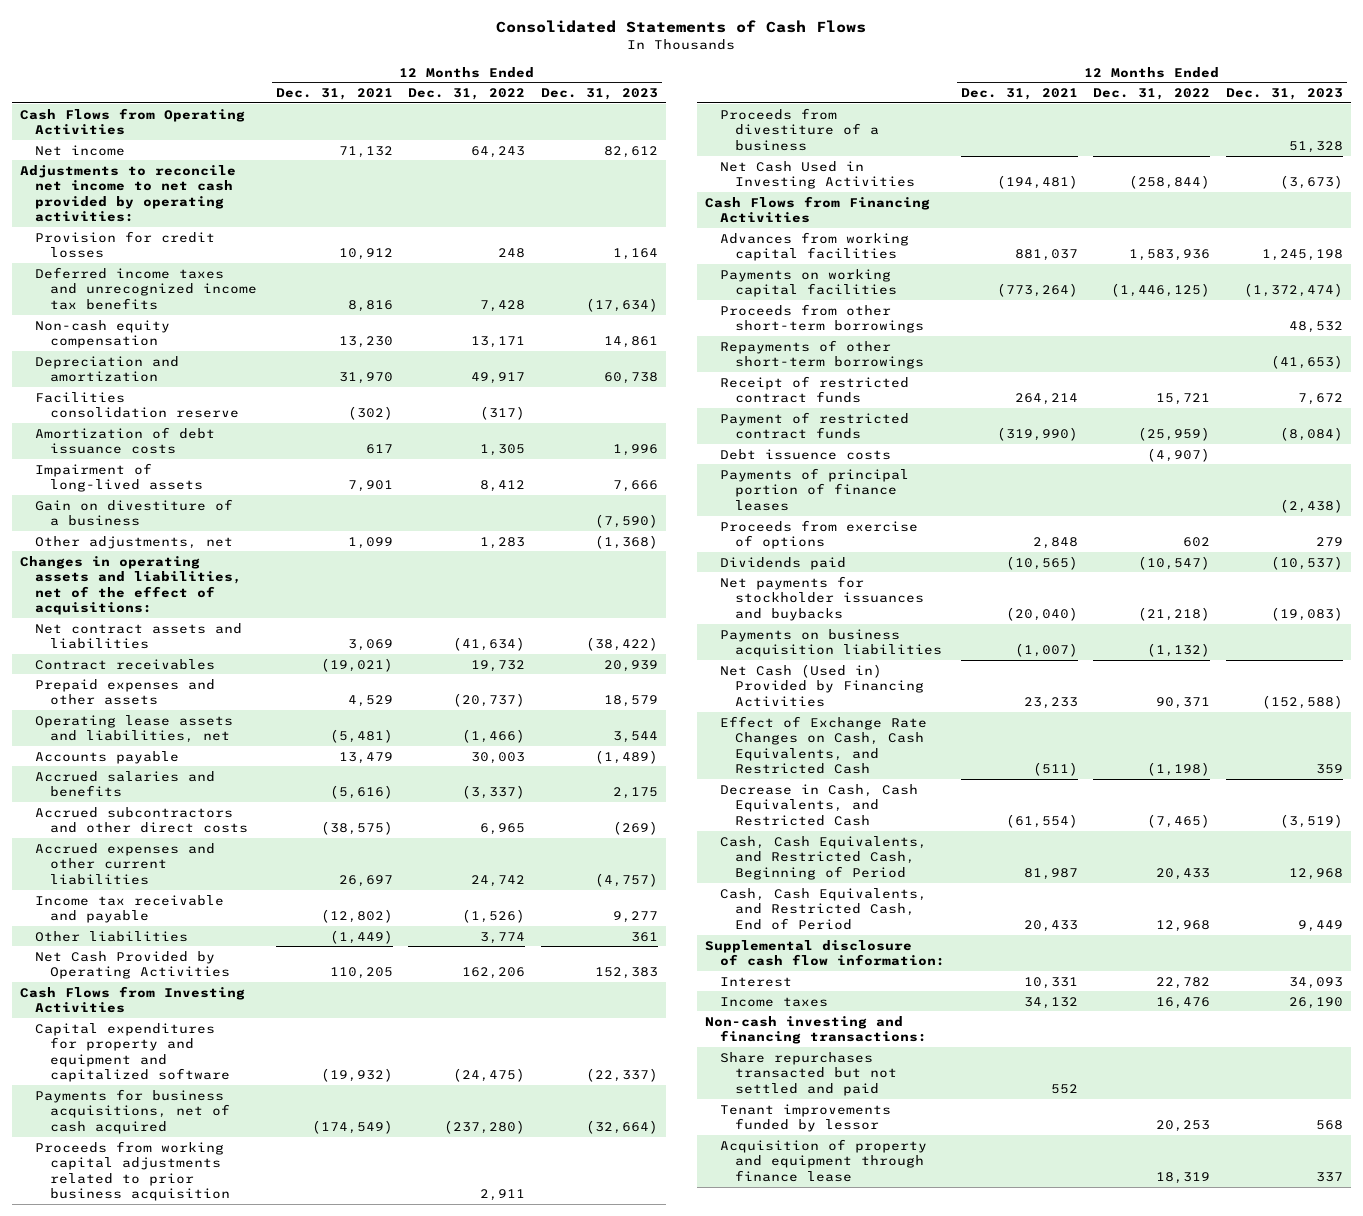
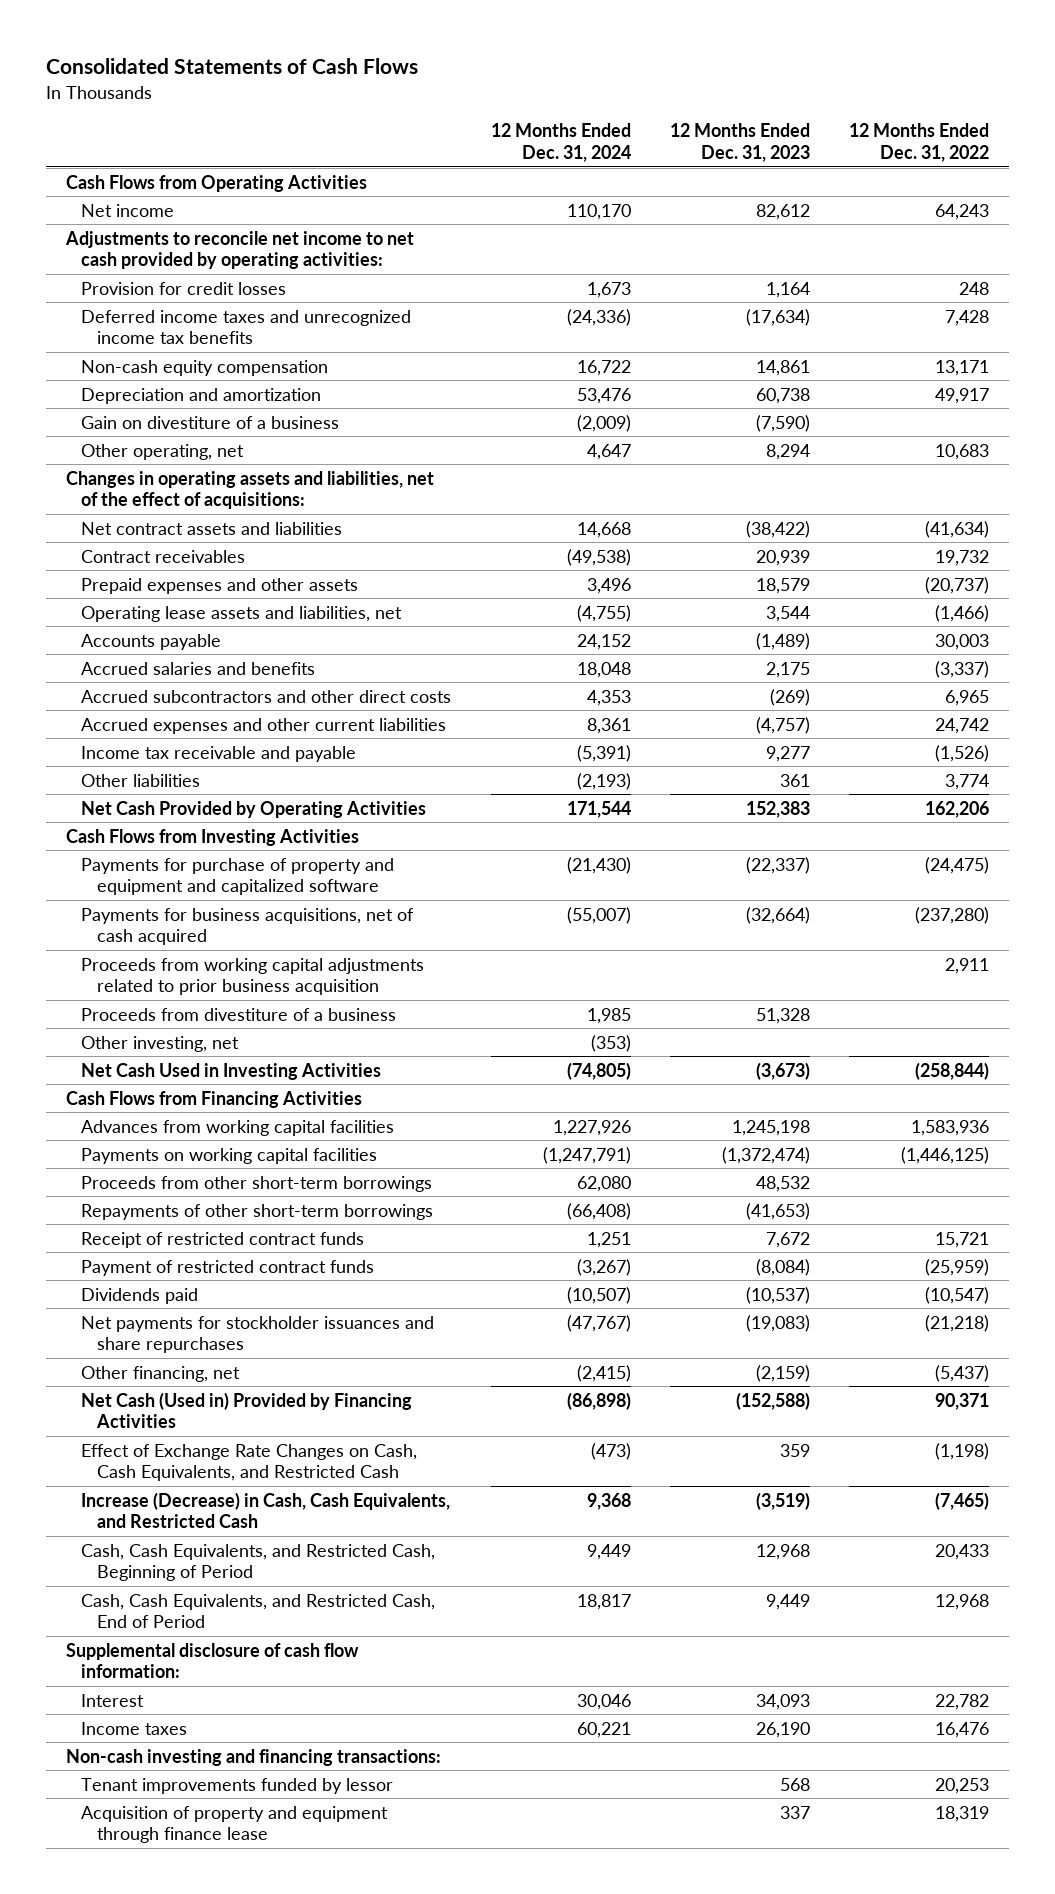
[275,88,393,101] Dec. 31, 2021 -> none
none -> [490,123,631,163] 12 Months Ended Dec. 31, 2024
[35,391,240,419] Facilities consolidation reserve -> none
[35,426,216,455] Amortization of debt issuance costs -> none
[35,462,204,493] Impairment of long-lived assets -> none
[35,535,234,549] Other adjustments, net -> [81,443,245,460] Other operating, net
[480,536,526,549] 1,283 -> [935,443,990,460] 10,683
[594,534,658,549] (1,368) -> [765,443,810,460] 8,294
[35,1022,231,1083] Capital expenditures for property and equipment and capitalized software -> [81,857,395,896] Payments for purchase of property and equipment and capitalized software
none -> [81,1035,240,1052] Other investing, net
[720,448,892,460] Debt issuence costs -> none
[720,467,910,511] Payments of principal portion of finance leases -> none
[720,519,919,550] Proceeds from exercise of options -> none
[720,628,942,658] Payments on business acquisition liabilities -> none
[720,575,924,621] Net payments for stockholder issuances and buybacks -> [81,1315,435,1354] Net payments for stockholder issuances and share repurchases
none -> [81,1365,241,1382] Other financing, net
[720,783,919,826] Decrease in Cash, Cash Equivalents, and Restricted Cash -> [81,1491,451,1529] Increase (Decrease) in Cash, Cash Equivalents, and Restricted Cash
[720,1051,897,1096] Share repurchases transacted but not settled and paid -> none

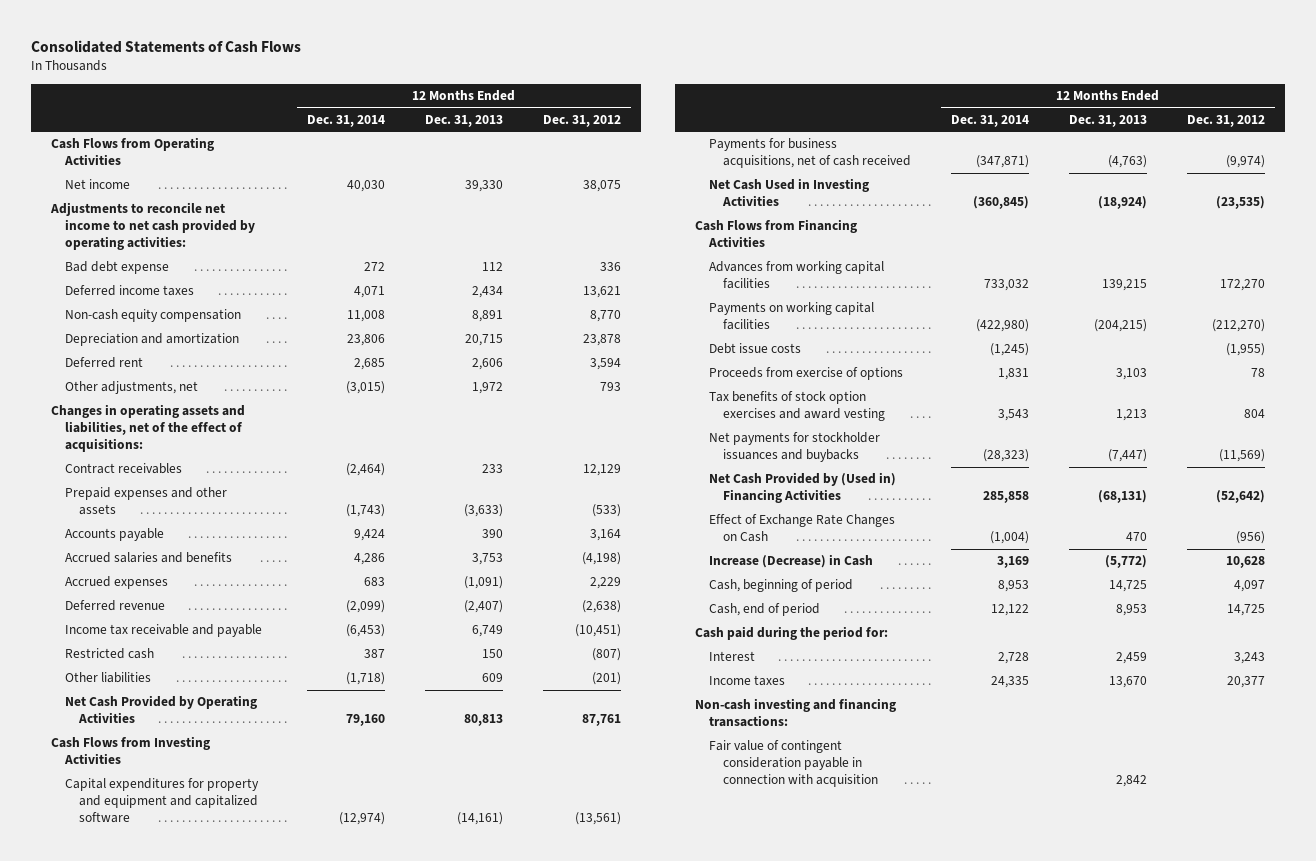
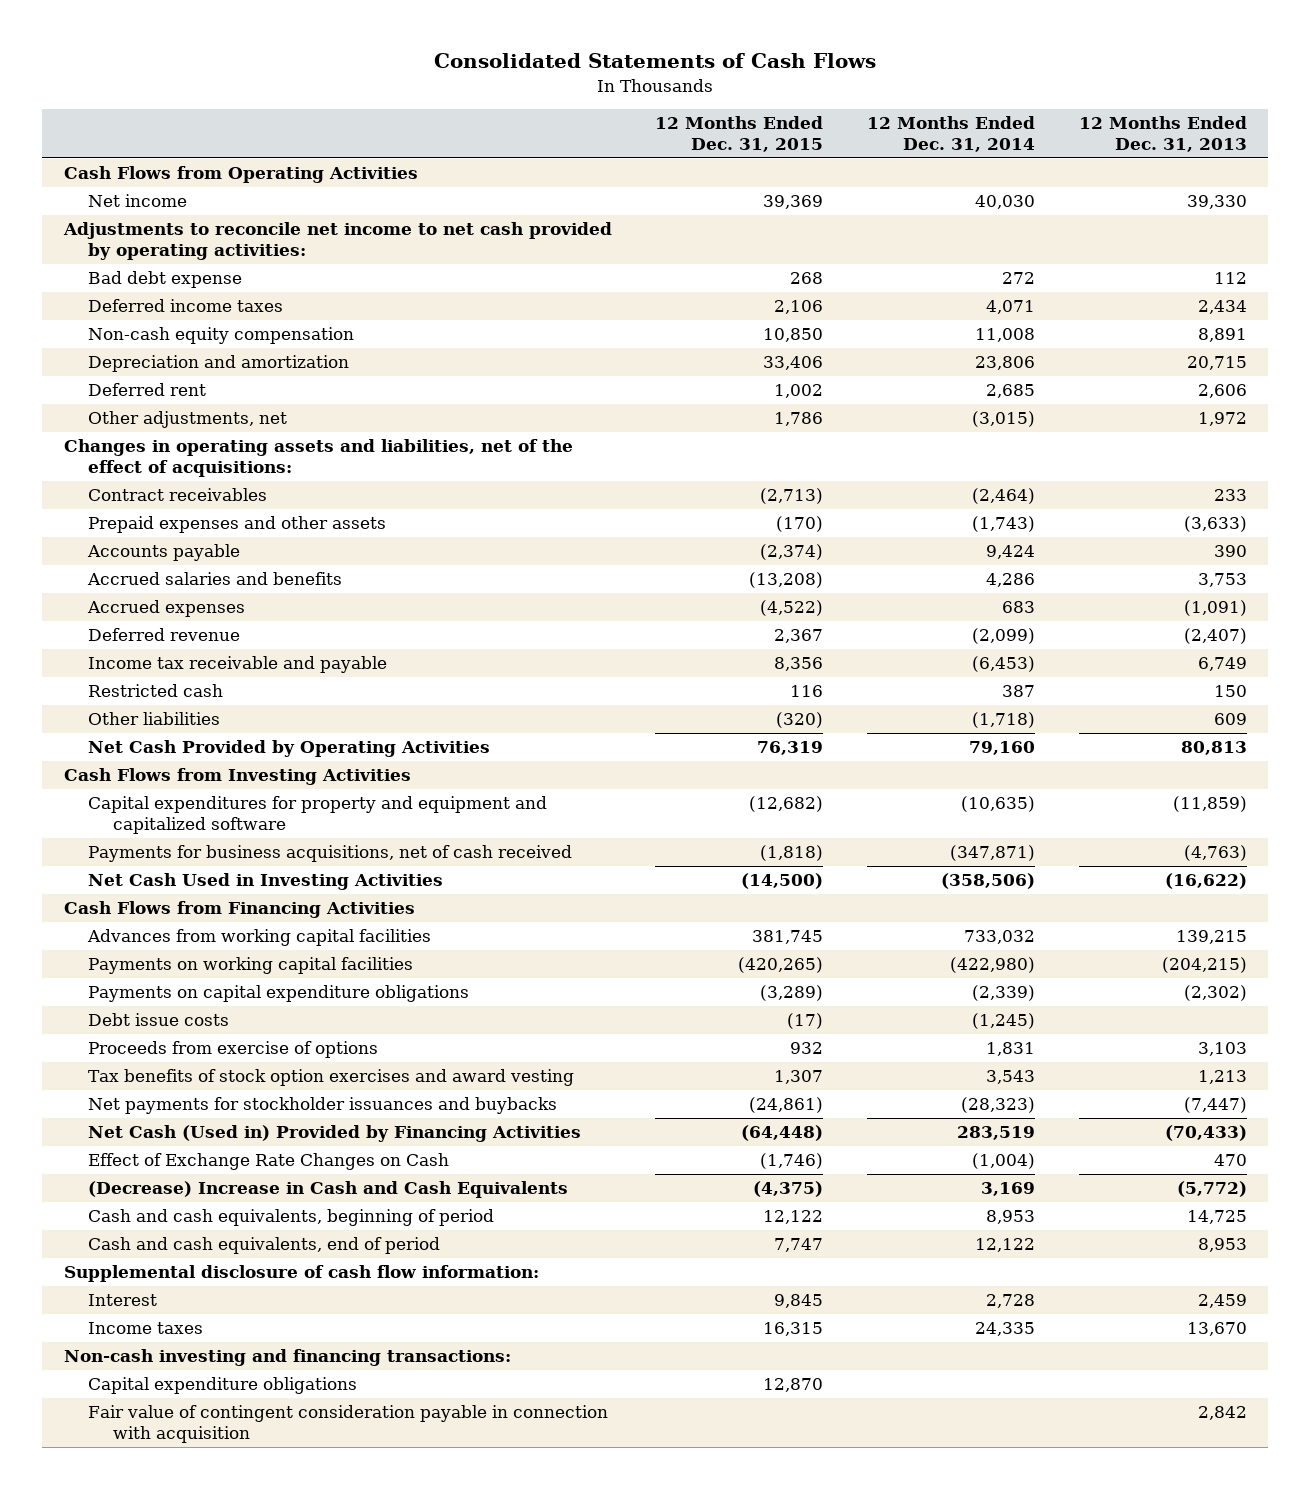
[543,114,622,127] Dec. 31, 2012 -> none
none -> [655,115,824,153] 12 Months Ended Dec. 31, 2015
[339,812,386,826] (12,974) -> [960,796,1035,813] (10,635)
[457,812,504,826] (14,161) -> [1172,796,1247,813] (11,859)
[973,196,1030,210] (360,845) -> [940,873,1035,890] (358,506)
[1098,196,1148,210] (18,924) -> [1164,873,1247,890] (16,622)
none -> [88,985,470,1003] Payments on capital expenditure obligations
[709,472,897,504] Net Cash Provided by (Used in) Financing Activities -> [88,1125,582,1143] Net Cash (Used in) Provided by Financing Activities
[983,491,1030,504] 285,858 -> [956,1126,1035,1141] 283,519
[1098,490,1148,504] (68,131) -> [1164,1125,1247,1142] (70,433)
[694,626,888,641] Cash paid during the period for: -> none
[709,554,874,569] Increase (Decrease) in Cash -> [88,1181,569,1199] (Decrease) Increase in Cash and Cash Equivalents
[709,579,854,593] Cash, beginning of period -> [88,1209,495,1227] Cash and cash equivalents, beginning of period
[709,603,821,617] Cash, end of period -> [88,1237,441,1255] Cash and cash equivalents, end of period
none -> [63,1265,539,1283] Supplemental disclosure of cash flow information:
none -> [88,1377,358,1395] Capital expenditure obligations

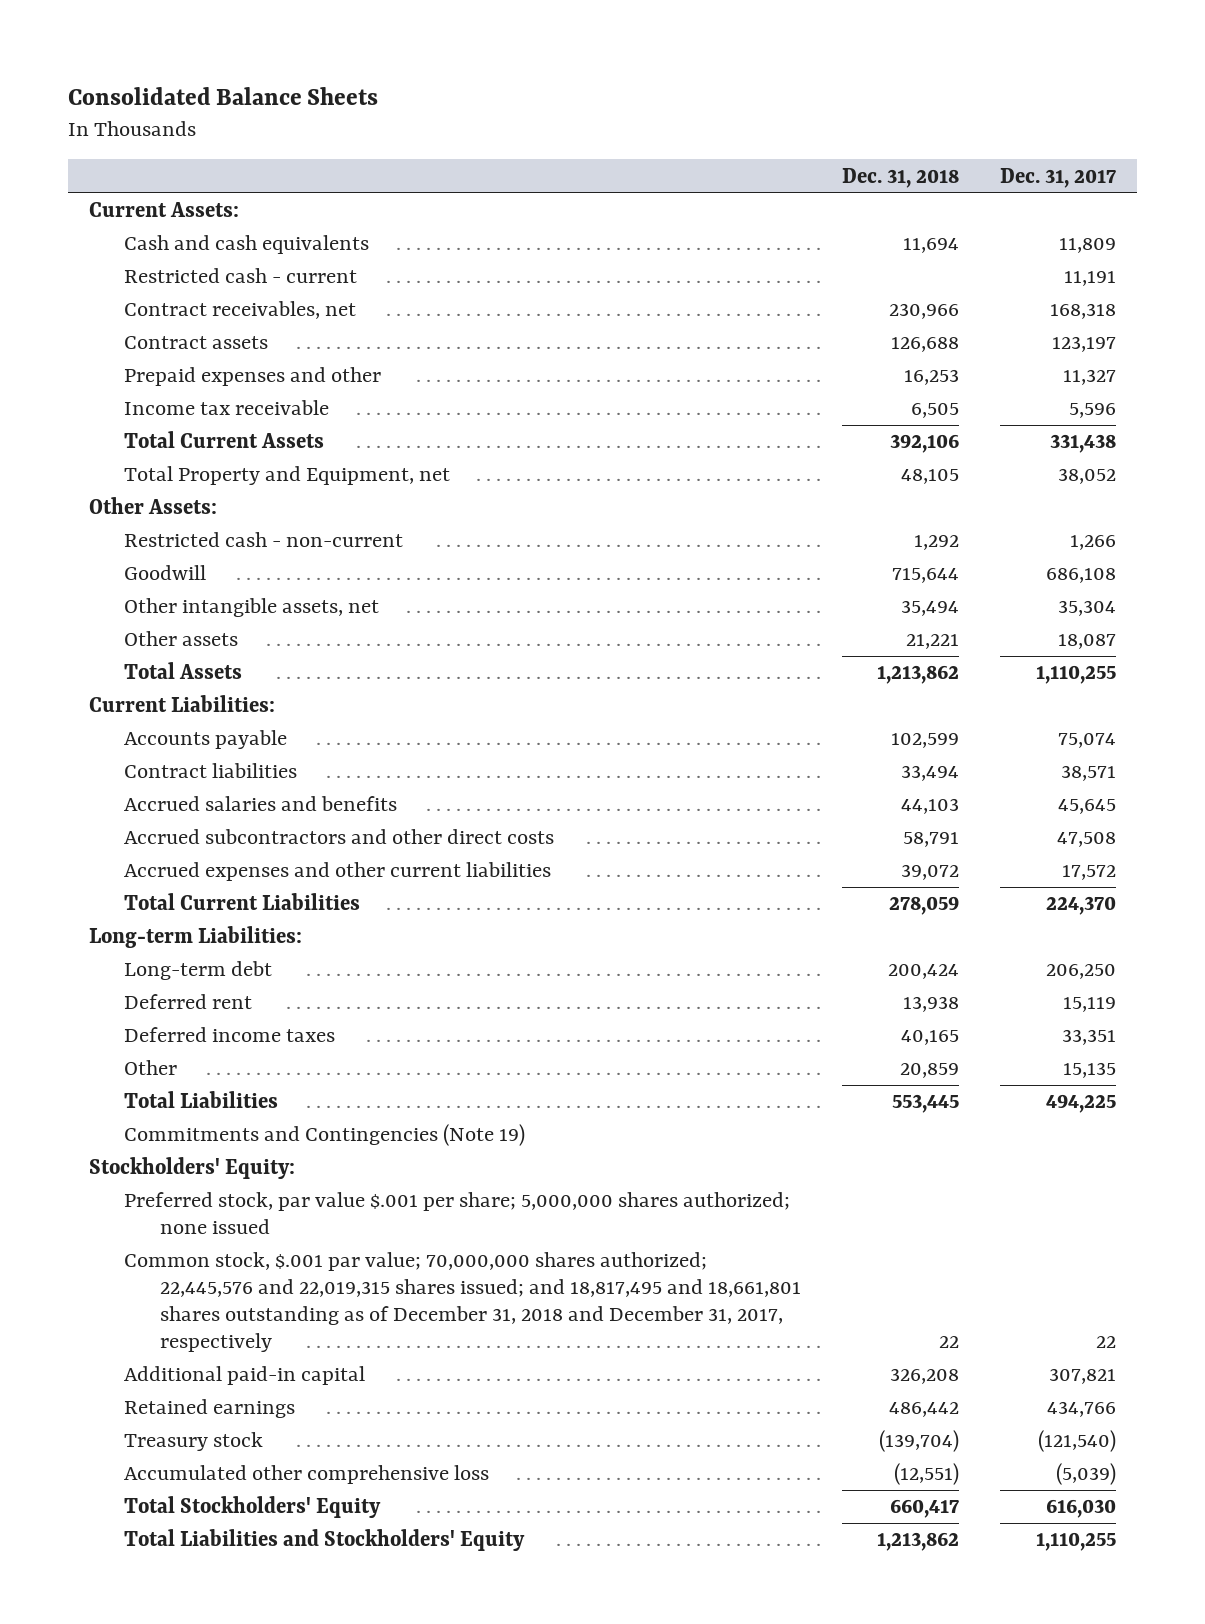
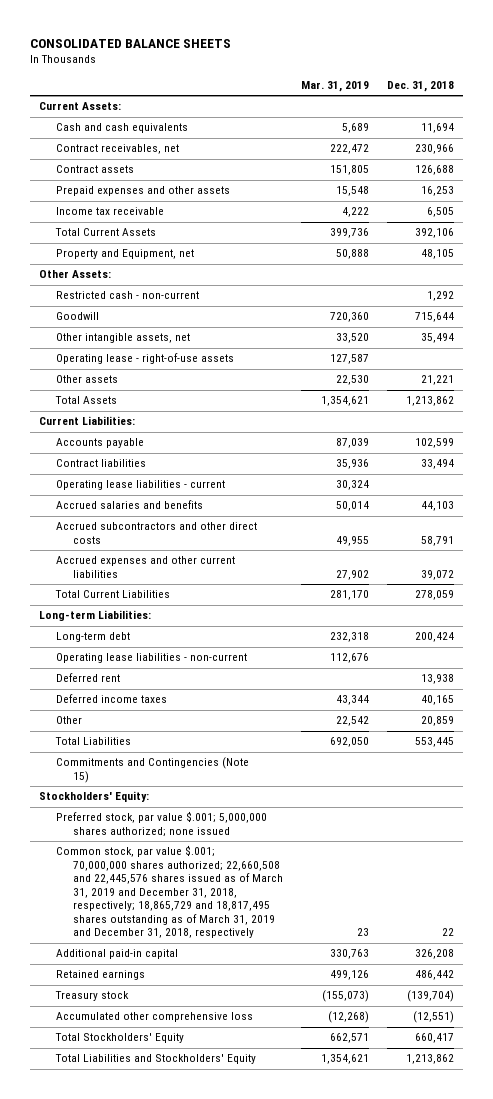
[68,86,379,105] Consolidated Balance Sheets -> [29,38,231,48] CONSOLIDATED BALANCE SHEETS
[1000,167,1117,188] Dec. 31, 2017 -> none
none -> [301,81,370,93] Mar. 31, 2019
[124,268,358,284] Restricted cash - current -> none
[124,367,382,387] Prepaid expenses and other -> [55,186,230,197] Prepaid expenses and other assets
[124,466,451,486] Total Property and Equipment, net -> [55,249,194,260] Property and Equipment, net
none -> [55,353,234,365] Operating lease - right-of-use assets
none -> [55,480,225,491] Operating lease liabilities - current
none -> [55,653,247,664] Operating lease liabilities - non-current
[124,1124,526,1147] Commitments and Contingencies (Note 19) -> [55,757,249,783] Commitments and Contingencies (Note 15)
[124,1192,791,1235] Preferred stock, par value $.001 per share; 5,000,000 shares authorized; none issued -> [55,811,267,837] Preferred stock, par value $.001; 5,000,000 shares authorized; none issued
[124,1252,801,1353] Common stock, $.001 par value; 70,000,000 shares authorized; 22,445,576 and 22,019,315 shares issued; and 18,817,495 and 18,661,801 shares outstanding as of December 31, 2018 and December 31, 2017, respectively -> [55,845,283,939] Common stock, par value $.001; 70,000,000 shares authorized; 22,660,508 and 22,445,576 shares issued as of March 31, 2019 and December 31, 2018, respectively; 18,865,729 and 18,817,495 shares outstanding as of March 31, 2019 and December 31, 2018, respectively

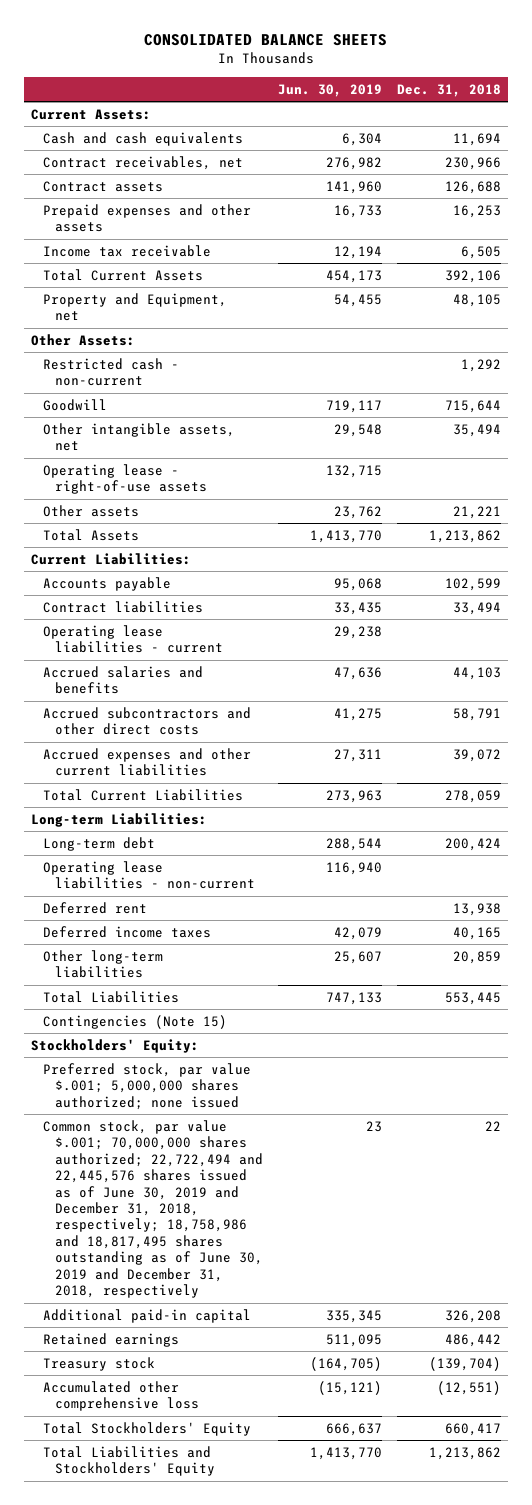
[301,81,370,93] Mar. 31, 2019 -> none
none -> [277,83,382,97] Jun. 30, 2019
[55,716,82,725] Other -> [43,949,164,979] Other long-term liabilities
[55,757,249,783] Commitments and Contingencies (Note 15) -> [43,1014,228,1029] Contingencies (Note 15)
[55,845,283,939] Common stock, par value $.001; 70,000,000 shares authorized; 22,660,508 and 22,445,576 shares issued as of March 31, 2019 and December 31, 2018, respectively; 18,865,729 and 18,817,495 shares outstanding as of March 31, 2019 and December 31, 2018, respectively -> [43,1119,263,1299] Common stock, par value $.001; 70,000,000 shares authorized; 22,722,494 and 22,445,576 shares issued as of June 30, 2019 and December 31, 2018, respectively; 18,758,986 and 18,817,495 shares outstanding as of June 30, 2019 and December 31, 2018, respectively

